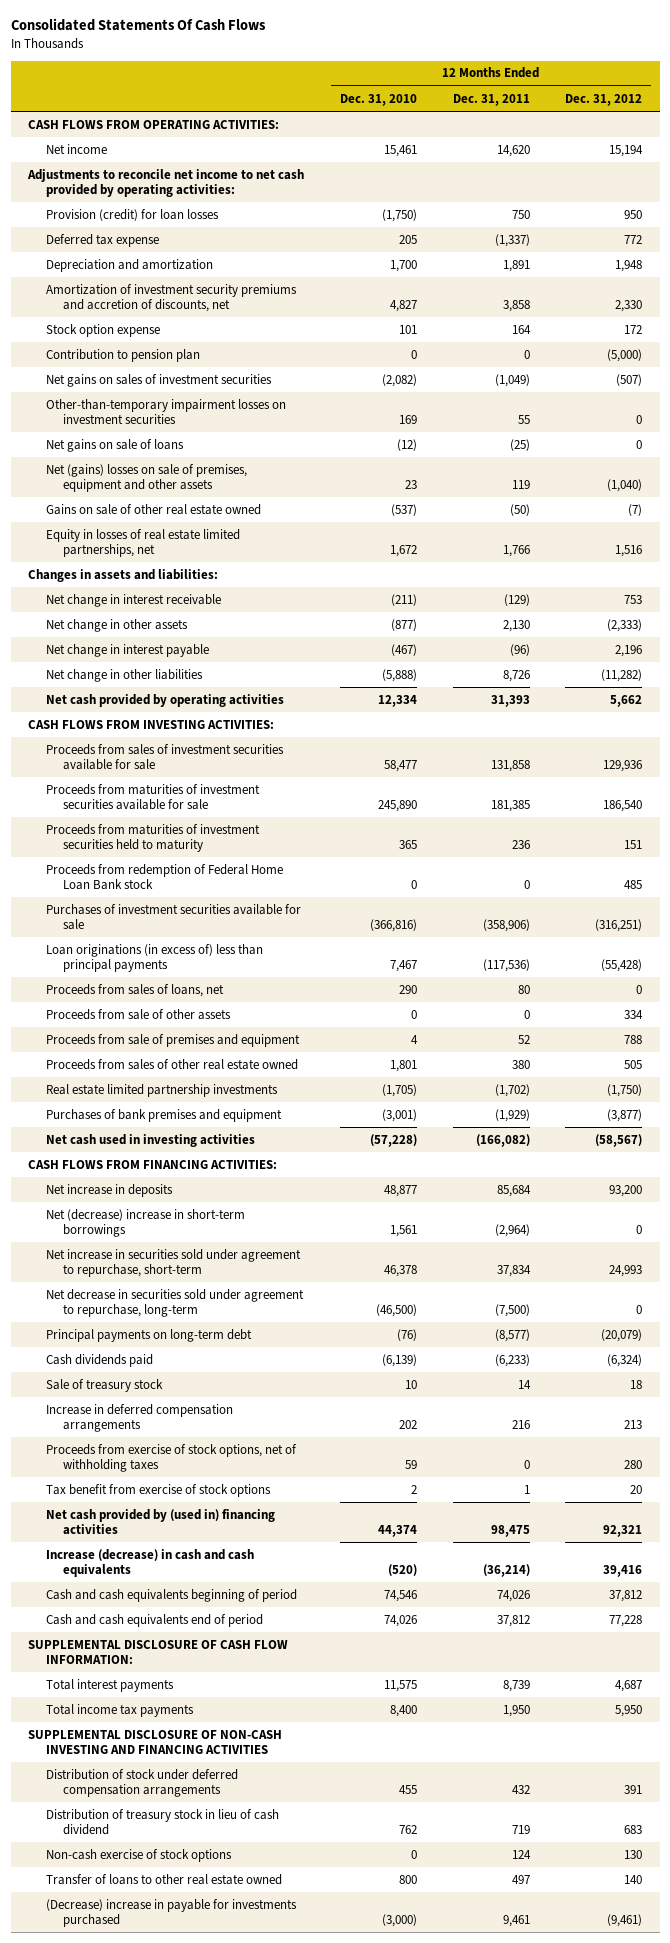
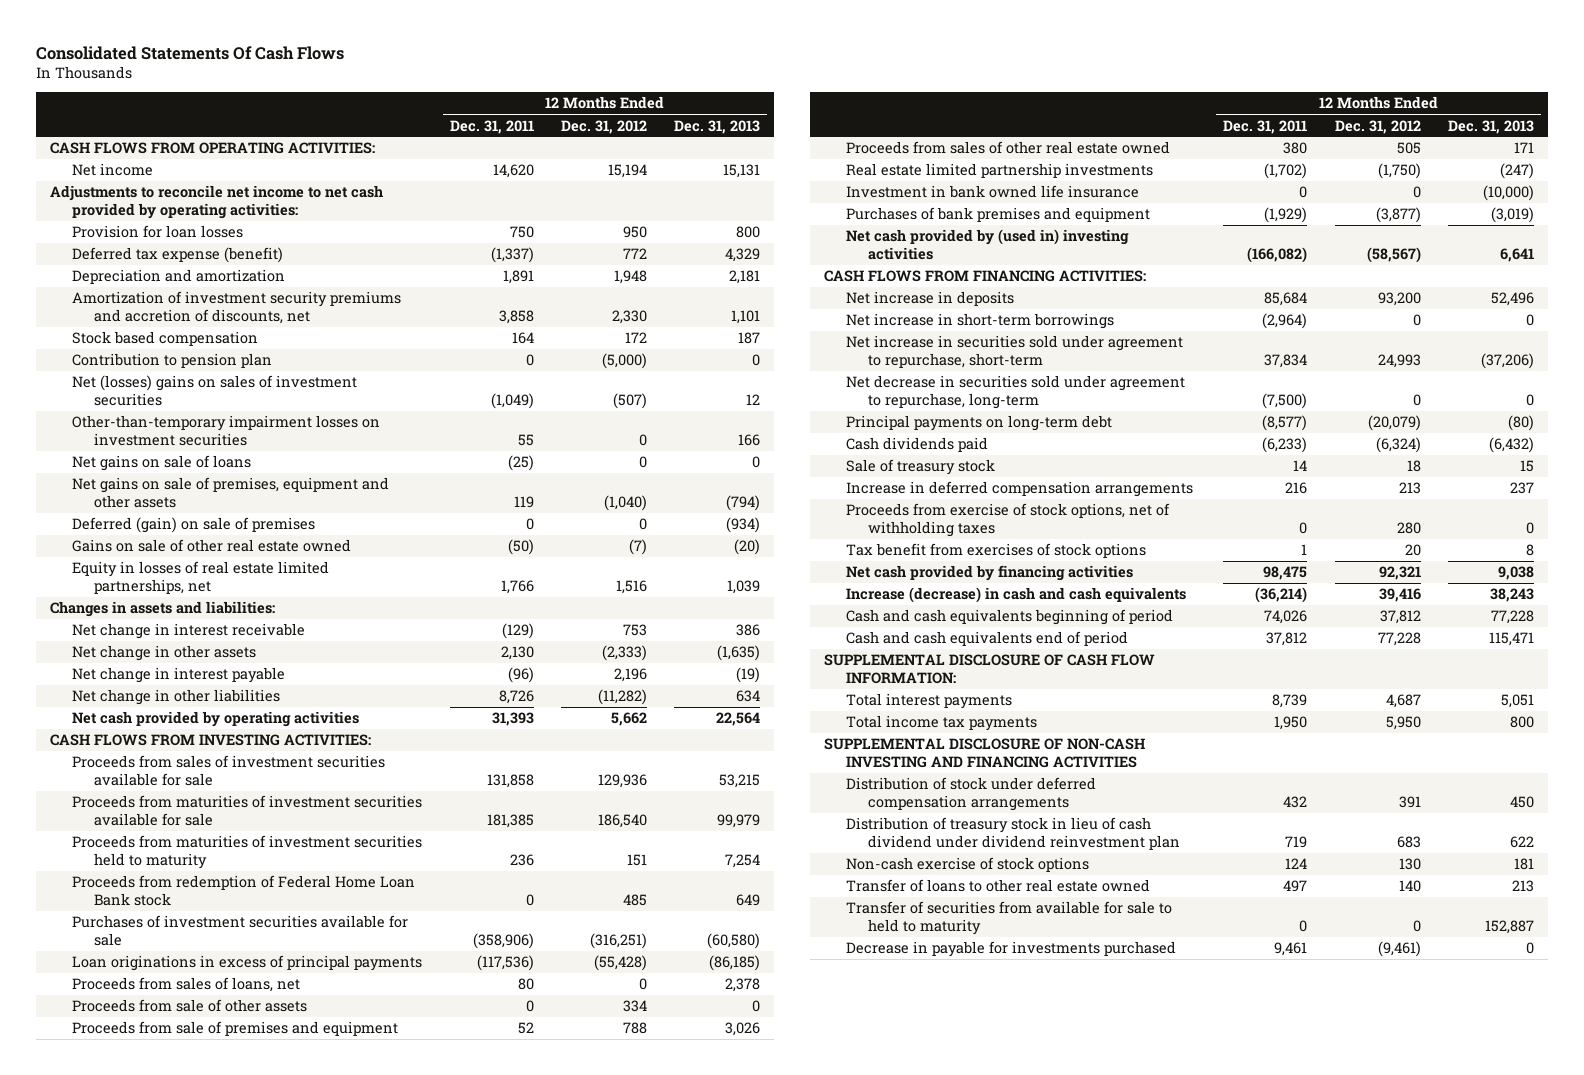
[339,93,417,106] Dec. 31, 2010 -> none
none -> [674,119,761,134] Dec. 31, 2013
[45,208,219,221] Provision (credit) for loan losses -> [72,225,244,239] Provision for loan losses
[45,233,159,247] Deferred tax expense -> [72,247,284,264] Deferred tax expense (benefit)
[45,323,160,337] Stock option expense -> [72,331,259,347] Stock based compensation
[45,373,272,387] Net gains on sales of investment securities -> [72,375,358,406] Net (losses) gains on sales of investment securities
[45,463,247,492] Net (gains) losses on sale of premises, equipment and other assets -> [72,477,390,508] Net gains on sale of premises, equipment and other assets
none -> [72,517,316,534] Deferred (gain) on sale of premises
[45,943,263,972] Loan originations (in excess of) less than principal payments -> [72,955,423,972] Loan originations in excess of principal payments
none -> [845,185,1139,199] Investment in bank owned life insurance
[45,1133,255,1147] Net cash used in investing activities -> [845,229,1129,260] Net cash provided by (used in) investing activities
[45,1208,245,1237] Net (decrease) increase in short-term borrowings -> [845,313,1114,330] Net increase in short-term borrowings
[45,1483,271,1497] Tax benefit from exercise of stock options -> [845,543,1146,559] Tax benefit from exercises of stock options
[45,1508,275,1535] Net cash provided by (used in) financing activities -> [845,565,1133,582] Net cash provided by financing activities
[45,1808,279,1835] Distribution of treasury stock in lieu of cash dividend -> [845,817,1180,850] Distribution of treasury stock in lieu of cash dividend under dividend reinvestment plan
none -> [845,901,1172,935] Transfer of securities from available for sale to held to maturity
[45,1898,297,1927] (Decrease) increase in payable for investments purchased -> [845,941,1176,958] Decrease in payable for investments purchased

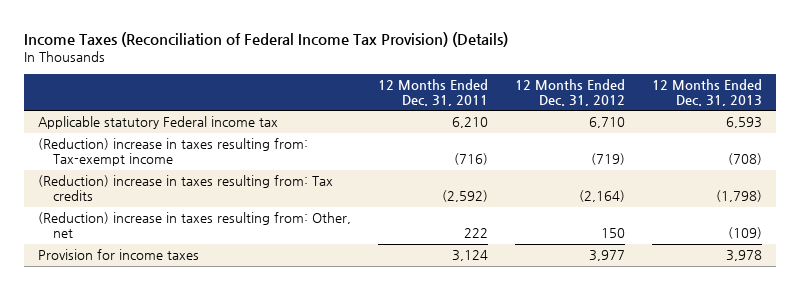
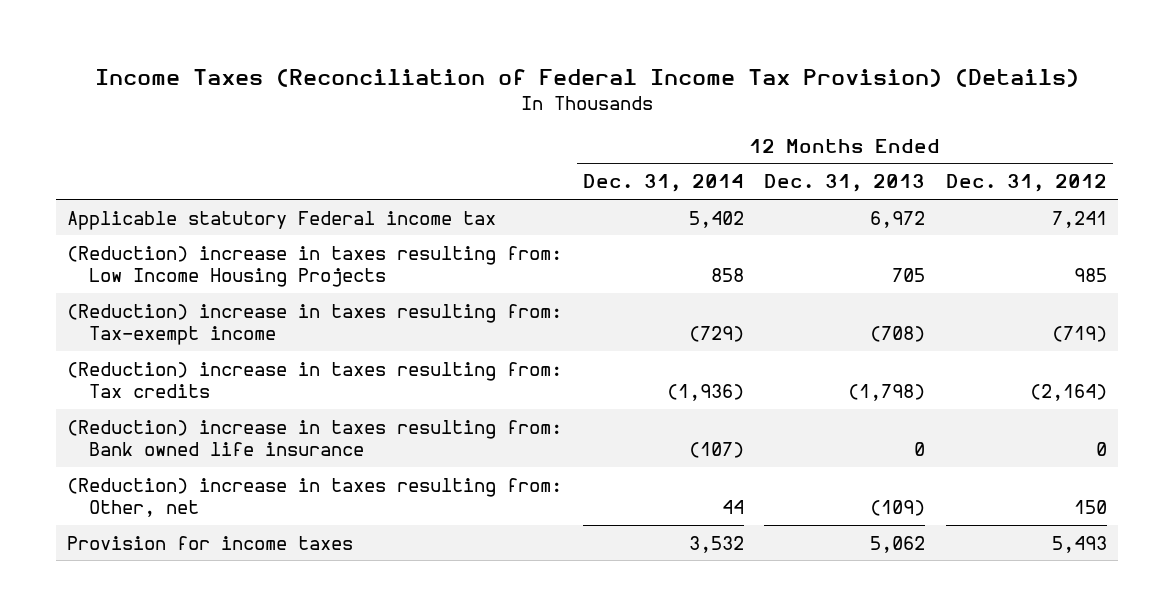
[377,78,488,107] 12 Months Ended Dec. 31, 2011 -> none
none -> [582,174,744,193] Dec. 31, 2014
[589,117,626,129] 6,710 -> [1052,210,1108,228] 7,241
[726,117,763,129] 6,593 -> [870,210,926,228] 6,972
none -> [66,245,562,288] (Reduction) increase in taxes resulting from: Low Income Housing Projects
none -> [66,419,562,457] (Reduction) increase in taxes resulting from: Bank owned life insurance
[589,250,626,262] 3,977 -> [1052,535,1108,553] 5,493
[726,250,763,262] 3,978 -> [870,535,926,553] 5,062

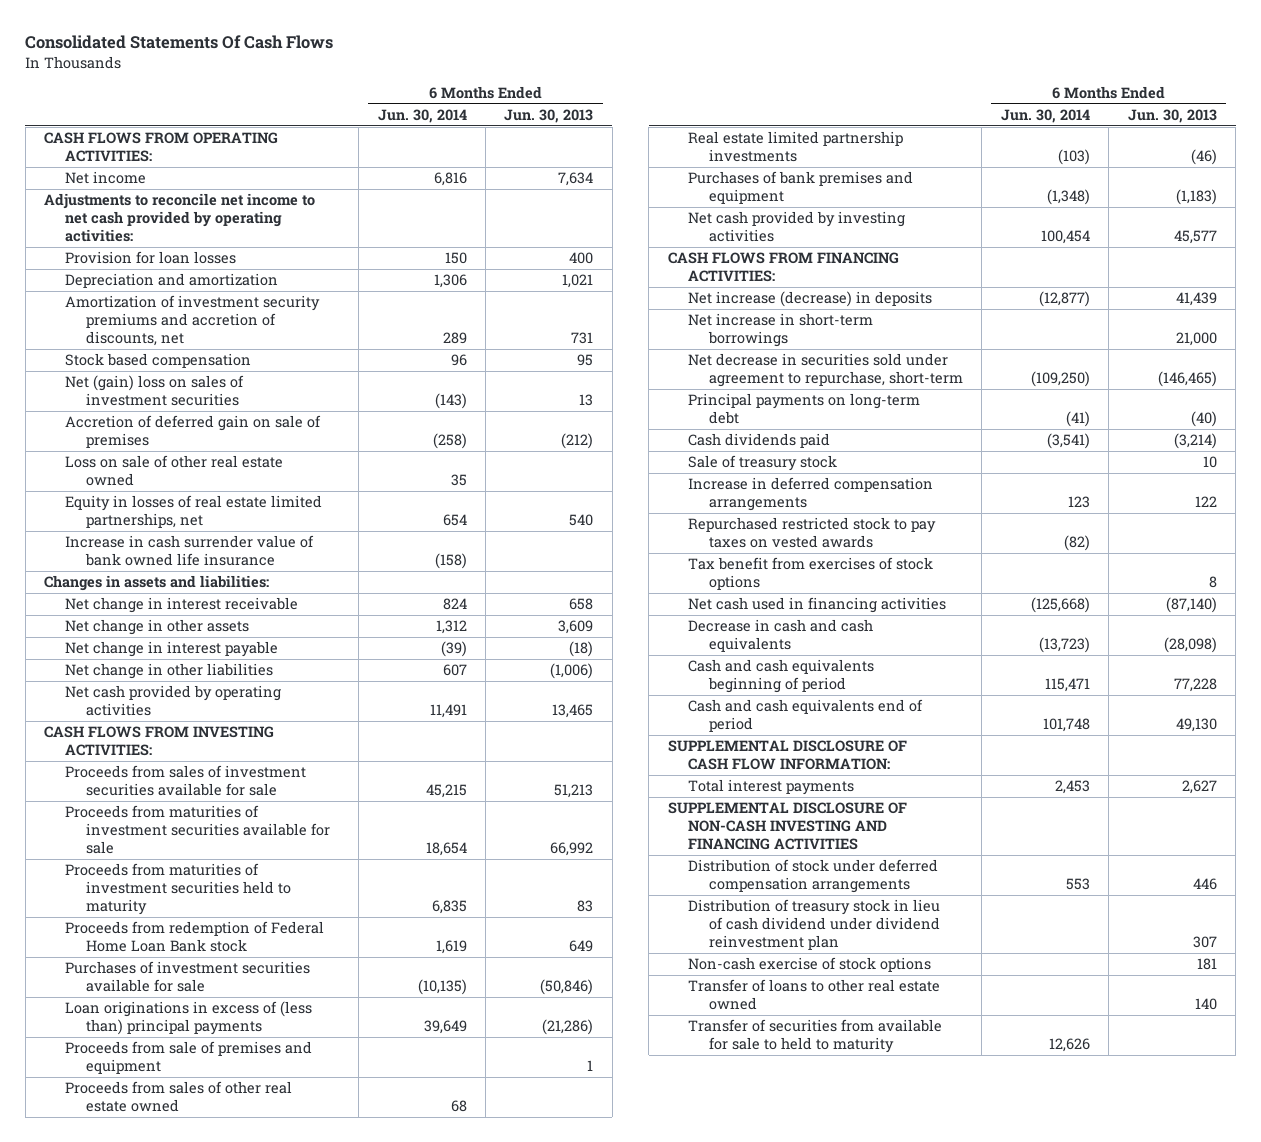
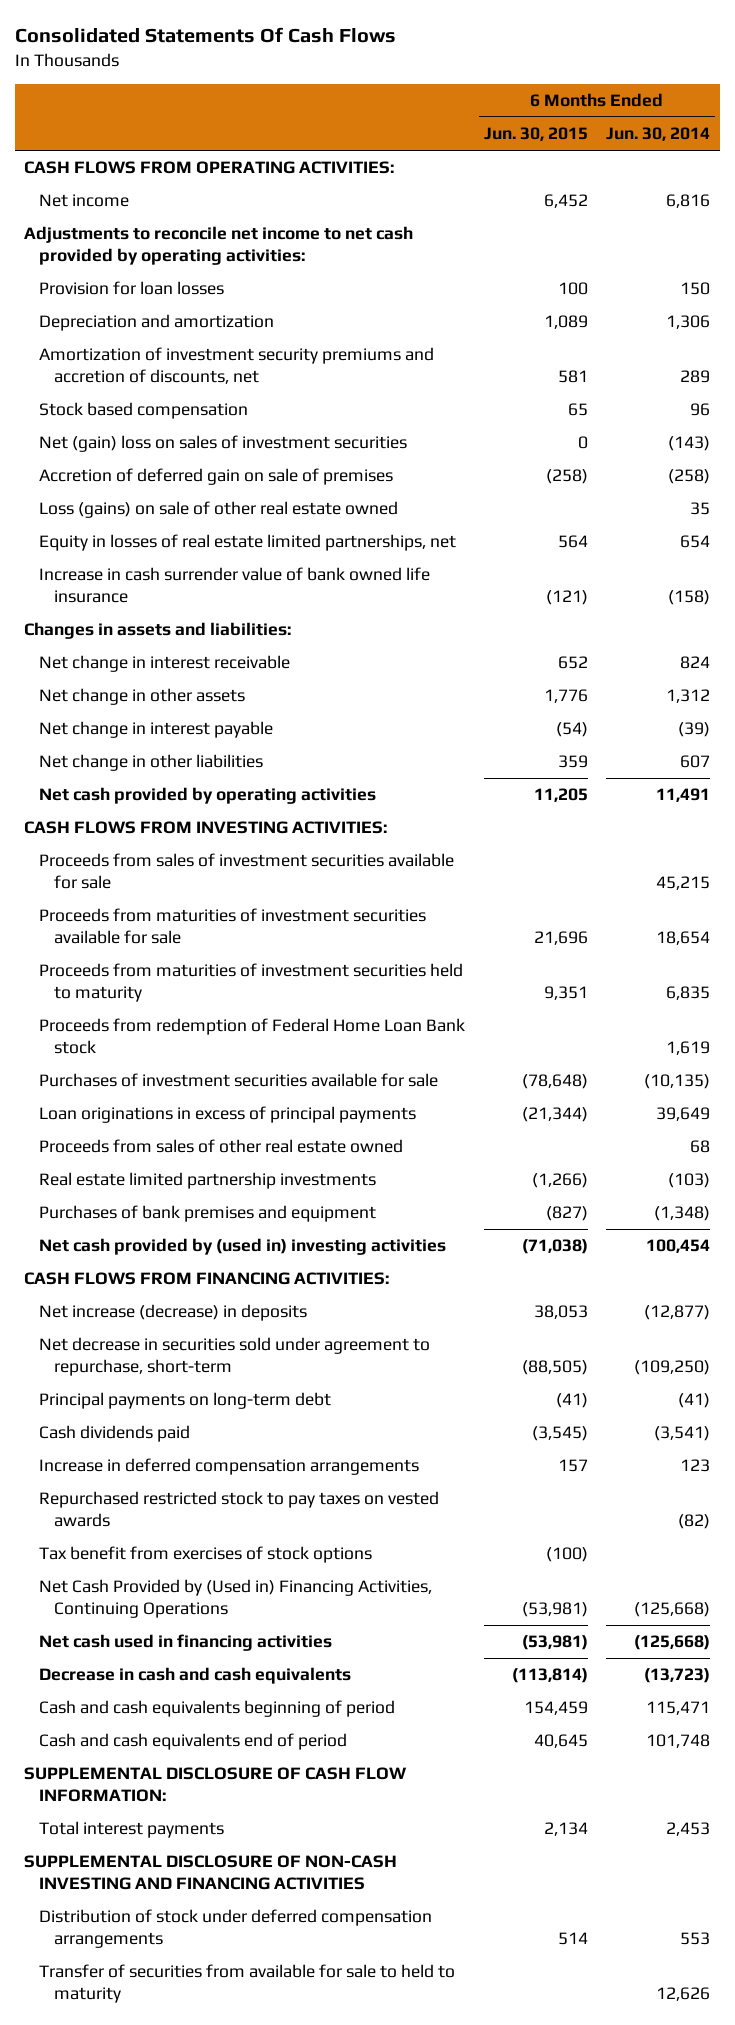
[504,108,594,123] Jun. 30, 2013 -> none
none -> [483,127,588,142] Jun. 30, 2015
[65,455,284,487] Loss on sale of other real estate owned -> [39,501,399,519] Loss (gains) on sale of other real estate owned
[65,1041,313,1075] Proceeds from sale of premises and equipment -> none
[65,1001,313,1036] Loan originations in excess of (less than) principal payments -> [39,1106,417,1124] Loan originations in excess of principal payments
[688,211,906,243] Net cash provided by investing activities -> [39,1238,447,1256] Net cash provided by (used in) investing activities
[688,313,874,348] Net increase in short-term borrowings -> none
[688,455,838,472] Sale of treasury stock -> none
none -> [39,1579,433,1619] Net Cash Provided by (Used in) Financing Activities, Continuing Operations
[688,899,941,951] Distribution of treasury stock in lieu of cash dividend under dividend reinvestment plan -> none
[688,957,932,973] Non-cash exercise of stock options -> none
[688,979,941,1011] Transfer of loans to other real estate owned -> none

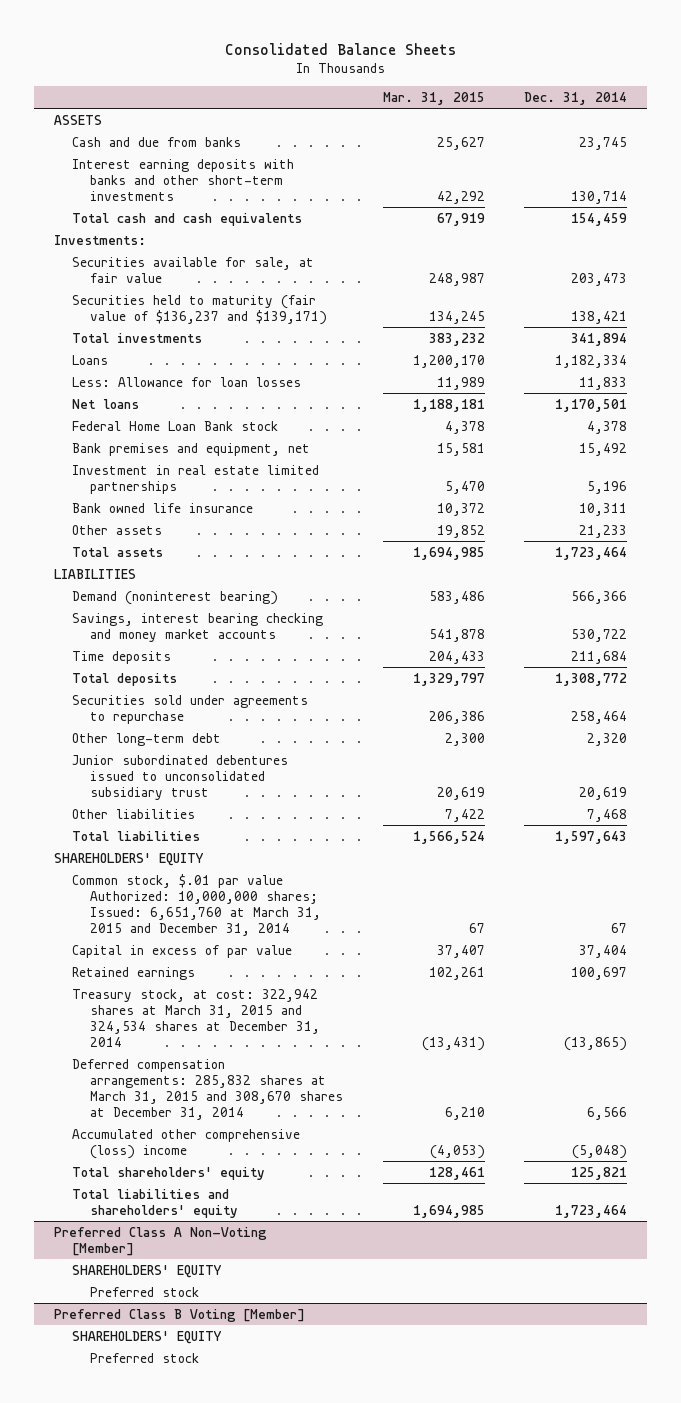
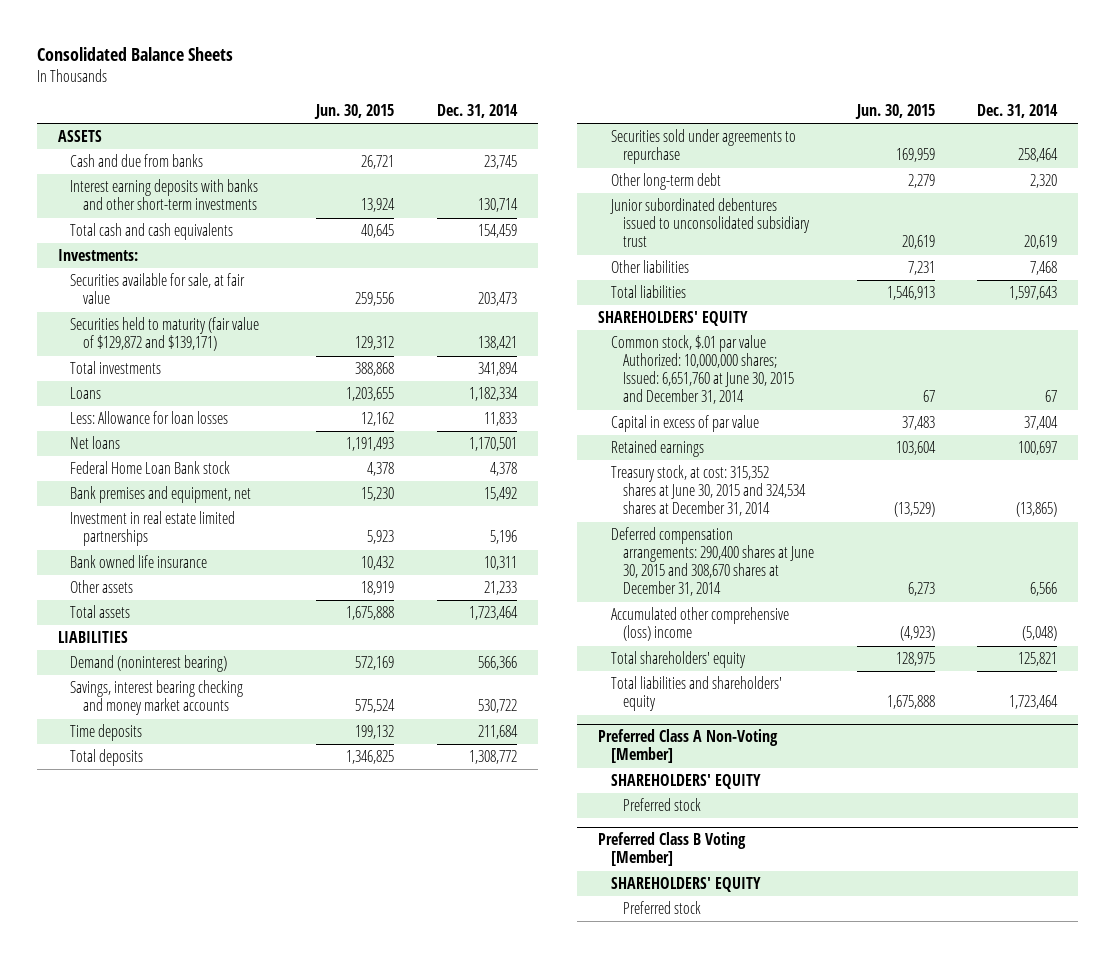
[382,91,485,105] Mar. 31, 2015 -> none
none -> [314,103,395,119] Jun. 30, 2015
[72,294,328,325] Securities held to maturity (fair value of $136,237 and $139,171) -> [70,317,260,352] Securities held to maturity (fair value of $129,872 and $139,171)
[72,873,322,936] Common stock, $.01 par value Authorized: 10,000,000 shares; Issued: 6,651,760 at March 31, 2015 and December 31, 2014 -> [610,335,795,405] Common stock, $.01 par value Authorized: 10,000,000 shares; Issued: 6,651,760 at June 30, 2015 and December 31, 2014
[72,988,321,1047] Treasury stock, at cost: 322,942 shares at March 31, 2015 and 324,534 shares at December 31, 2014 -> [610,465,807,517] Treasury stock, at cost: 315,352 shares at June 30, 2015 and 324,534 shares at December 31, 2014
[72,1058,344,1120] Deferred compensation arrangements: 285,832 shares at March 31, 2015 and 308,670 shares at December 31, 2014 -> [610,527,815,597] Deferred compensation arrangements: 290,400 shares at June 30, 2015 and 308,670 shares at December 31, 2014

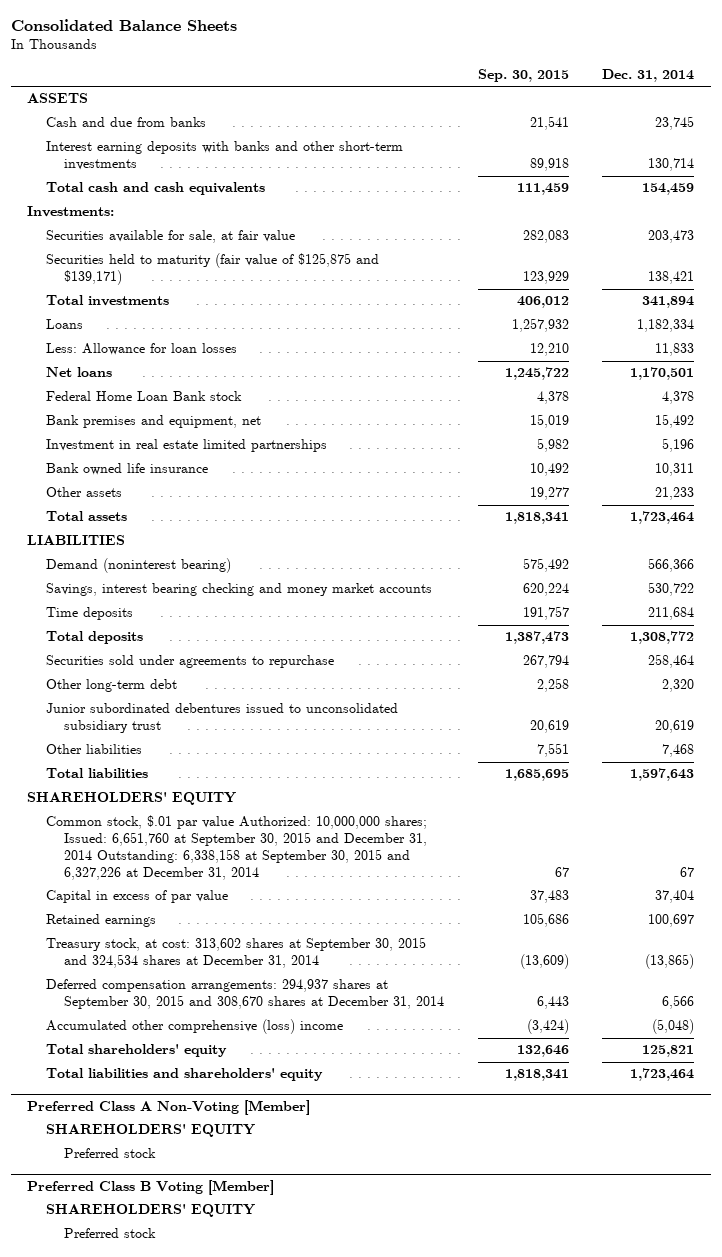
[314,103,395,119] Jun. 30, 2015 -> none
none -> [477,68,569,82] Sep. 30, 2015
[70,317,260,352] Securities held to maturity (fair value of $129,872 and $139,171) -> [45,253,379,286] Securities held to maturity (fair value of $125,875 and $139,171)
[610,335,795,405] Common stock, $.01 par value Authorized: 10,000,000 shares; Issued: 6,651,760 at June 30, 2015 and December 31, 2014 -> [45,815,428,880] Common stock, $.01 par value Authorized: 10,000,000 shares; Issued: 6,651,760 at September 30, 2015 and December 31, 2014 Outstanding: 6,338,158 at September 30, 2015 and 6,327,226 at December 31, 2014
[610,465,807,517] Treasury stock, at cost: 315,352 shares at June 30, 2015 and 324,534 shares at December 31, 2014 -> [45,937,426,969] Treasury stock, at cost: 313,602 shares at September 30, 2015 and 324,534 shares at December 31, 2014
[610,527,815,597] Deferred compensation arrangements: 290,400 shares at June 30, 2015 and 308,670 shares at December 31, 2014 -> [45,979,445,1010] Deferred compensation arrangements: 294,937 shares at September 30, 2015 and 308,670 shares at December 31, 2014

